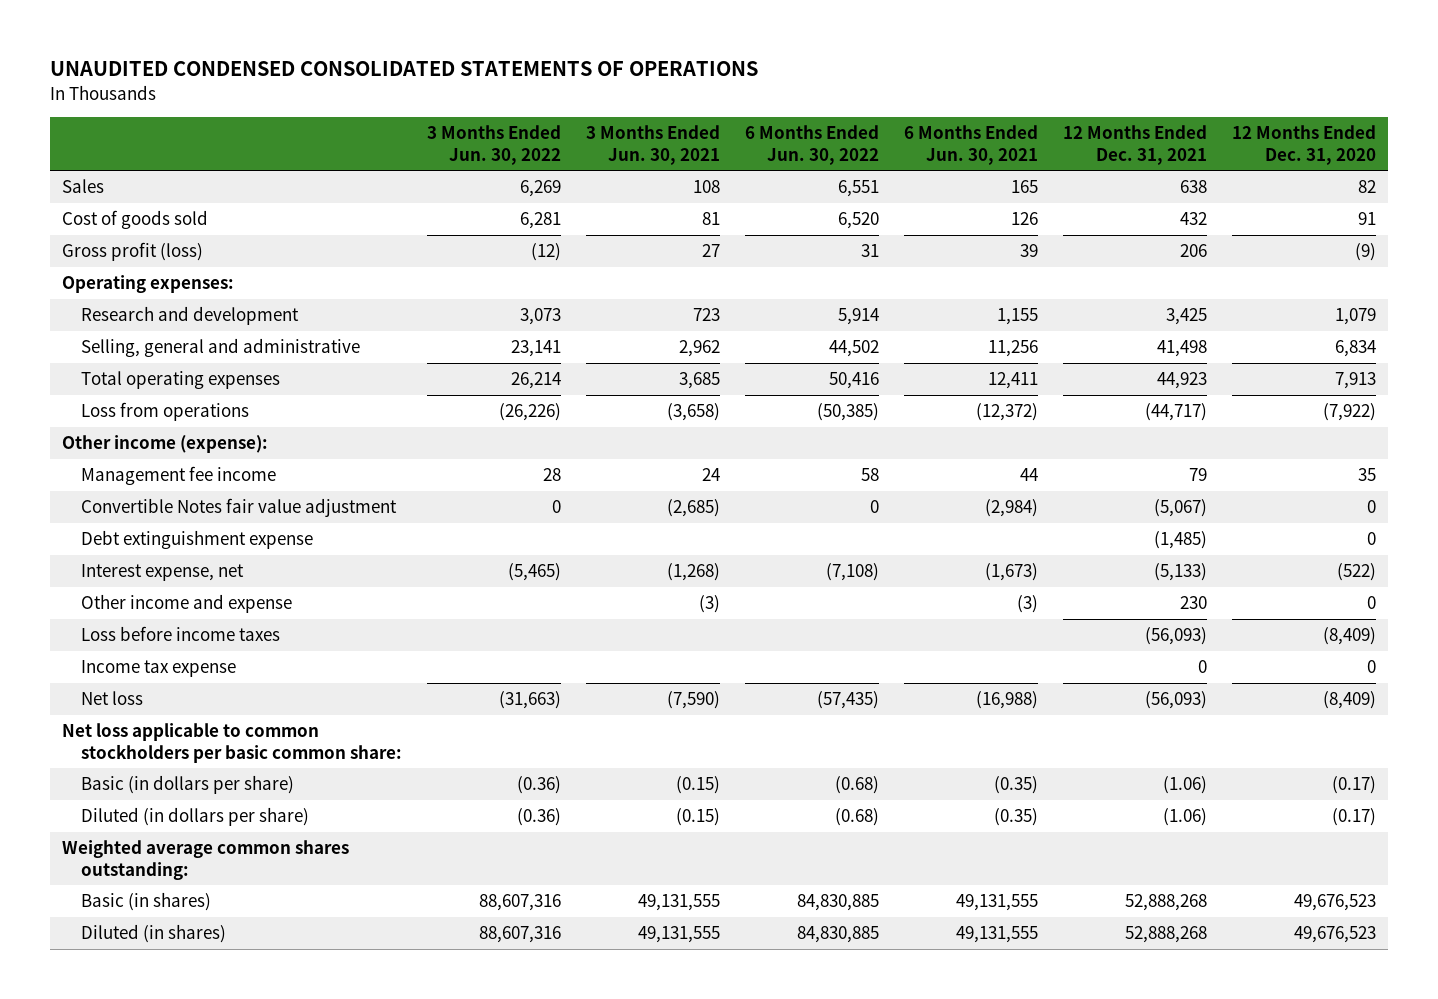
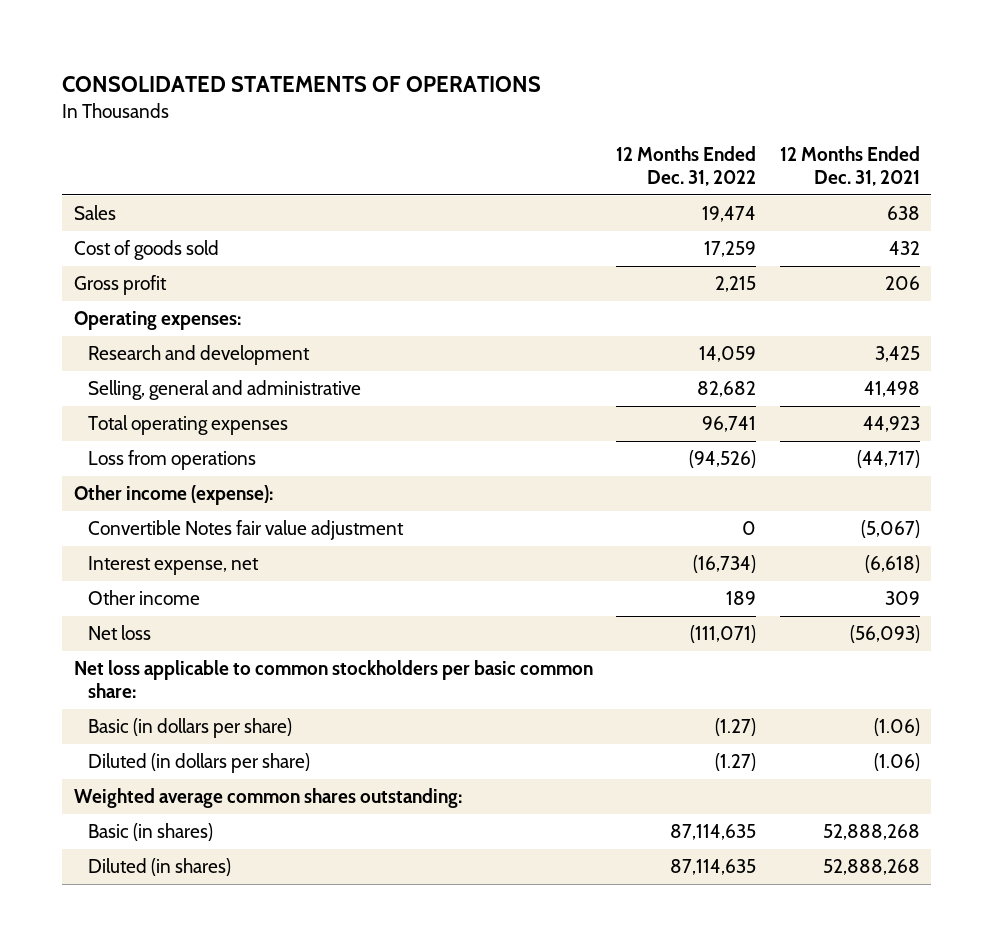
[49,61,758,77] UNAUDITED CONDENSED CONSOLIDATED STATEMENTS OF OPERATIONS -> [62,76,542,93] CONSOLIDATED STATEMENTS OF OPERATIONS
[426,124,561,165] 3 Months Ended Jun. 30, 2022 -> none
[585,124,720,165] 3 Months Ended Jun. 30, 2021 -> none
[744,124,879,165] 6 Months Ended Jun. 30, 2022 -> none
[903,124,1038,165] 6 Months Ended Jun. 30, 2021 -> none
[1231,124,1376,165] 12 Months Ended Dec. 31, 2020 -> none
none -> [616,146,757,186] 12 Months Ended Dec. 31, 2022
[62,242,204,262] Gross profit (loss) -> [74,275,168,296] Gross profit
[80,466,276,486] Management fee income -> none
[80,530,313,550] Debt extinguishment expense -> none
[80,626,280,642] Loss before income taxes -> none
[80,660,236,678] Income tax expense -> none
[1153,563,1207,582] (5,133) -> [864,555,920,574] (6,618)
[80,594,292,614] Other income and expense -> [87,590,200,606] Other income
[1179,596,1207,610] 230 -> [884,591,920,606] 309

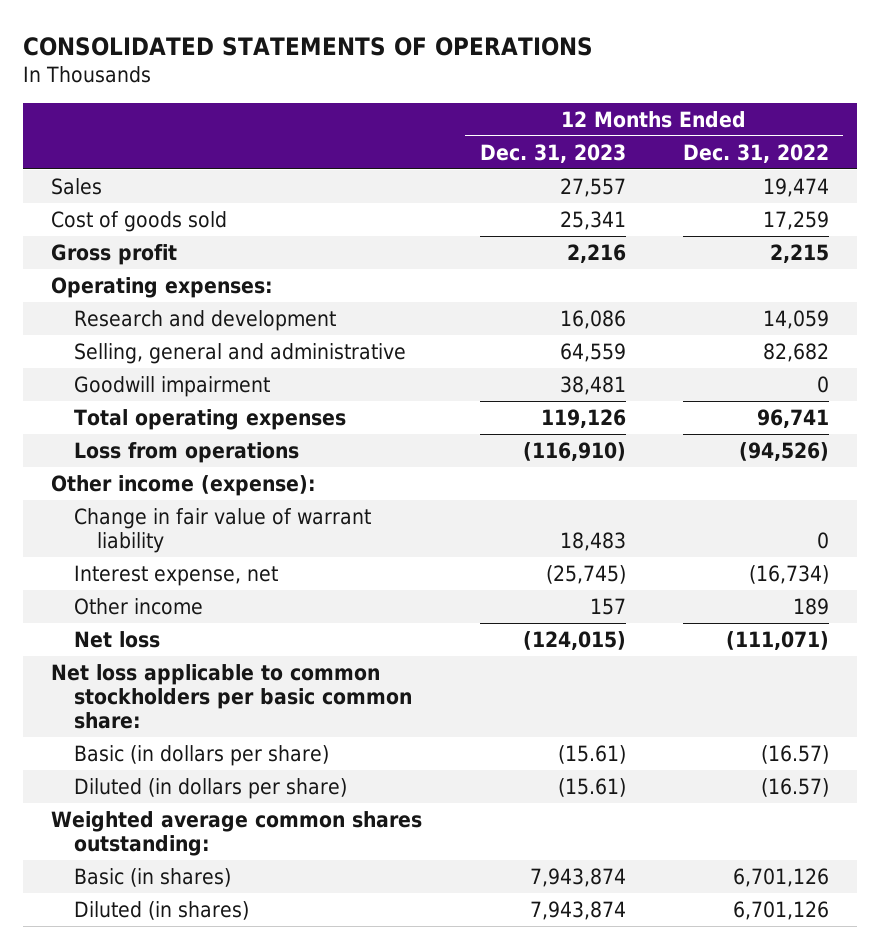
[779,146,920,186] 12 Months Ended Dec. 31, 2021 -> none
none -> [479,143,626,163] Dec. 31, 2023
none -> [74,376,271,398] Goodwill impairment
[87,520,404,541] Convertible Notes fair value adjustment -> none
none -> [74,508,372,554] Change in fair value of warrant liability
[715,718,757,737] (1.27) -> [760,745,829,765] (16.57)
[715,753,757,772] (1.27) -> [760,778,829,798] (16.57)
[670,824,757,841] 87,114,635 -> [732,868,829,888] 6,701,126
[670,859,757,876] 87,114,635 -> [732,901,829,921] 6,701,126

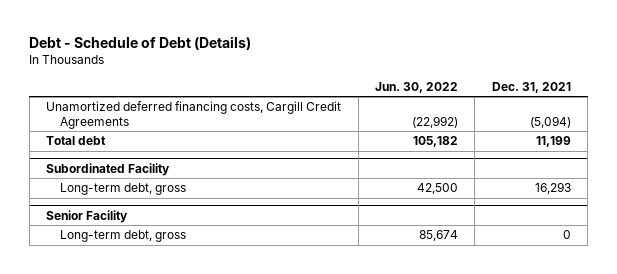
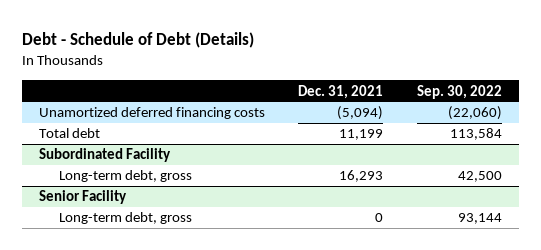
[374,81,458,93] Jun. 30, 2022 -> none
none -> [416,84,502,99] Sep. 30, 2022
[46,101,342,129] Unamortized deferred financing costs, Cargill Credit Agreements -> [38,107,265,120] Unamortized deferred financing costs

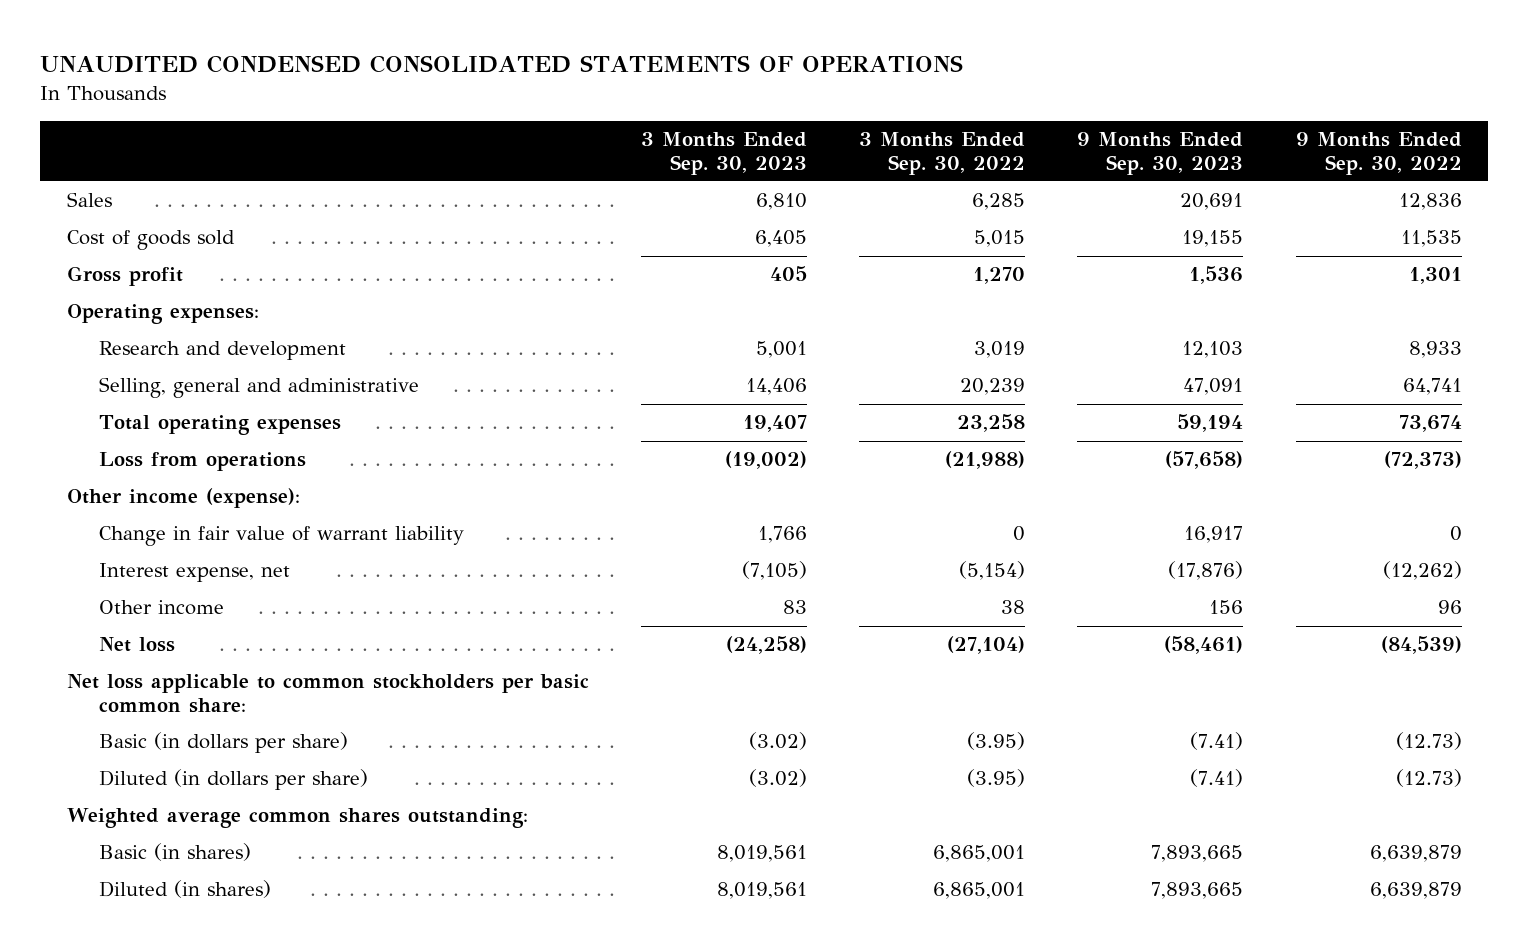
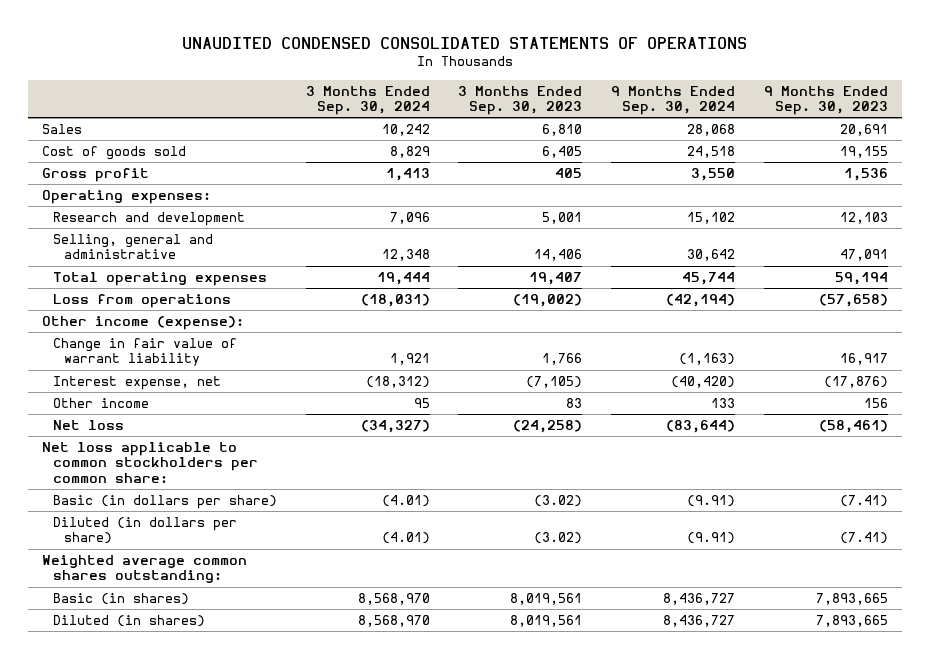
[859,132,1026,175] 3 Months Ended Sep. 30, 2022 -> none
[1295,132,1462,175] 9 Months Ended Sep. 30, 2022 -> none
none -> [305,85,430,116] 3 Months Ended Sep. 30, 2024
none -> [611,85,736,116] 9 Months Ended Sep. 30, 2024
[66,674,589,714] Net loss applicable to common stockholders per basic common share: -> [42,442,259,483] Net loss applicable to common stockholders per common share:

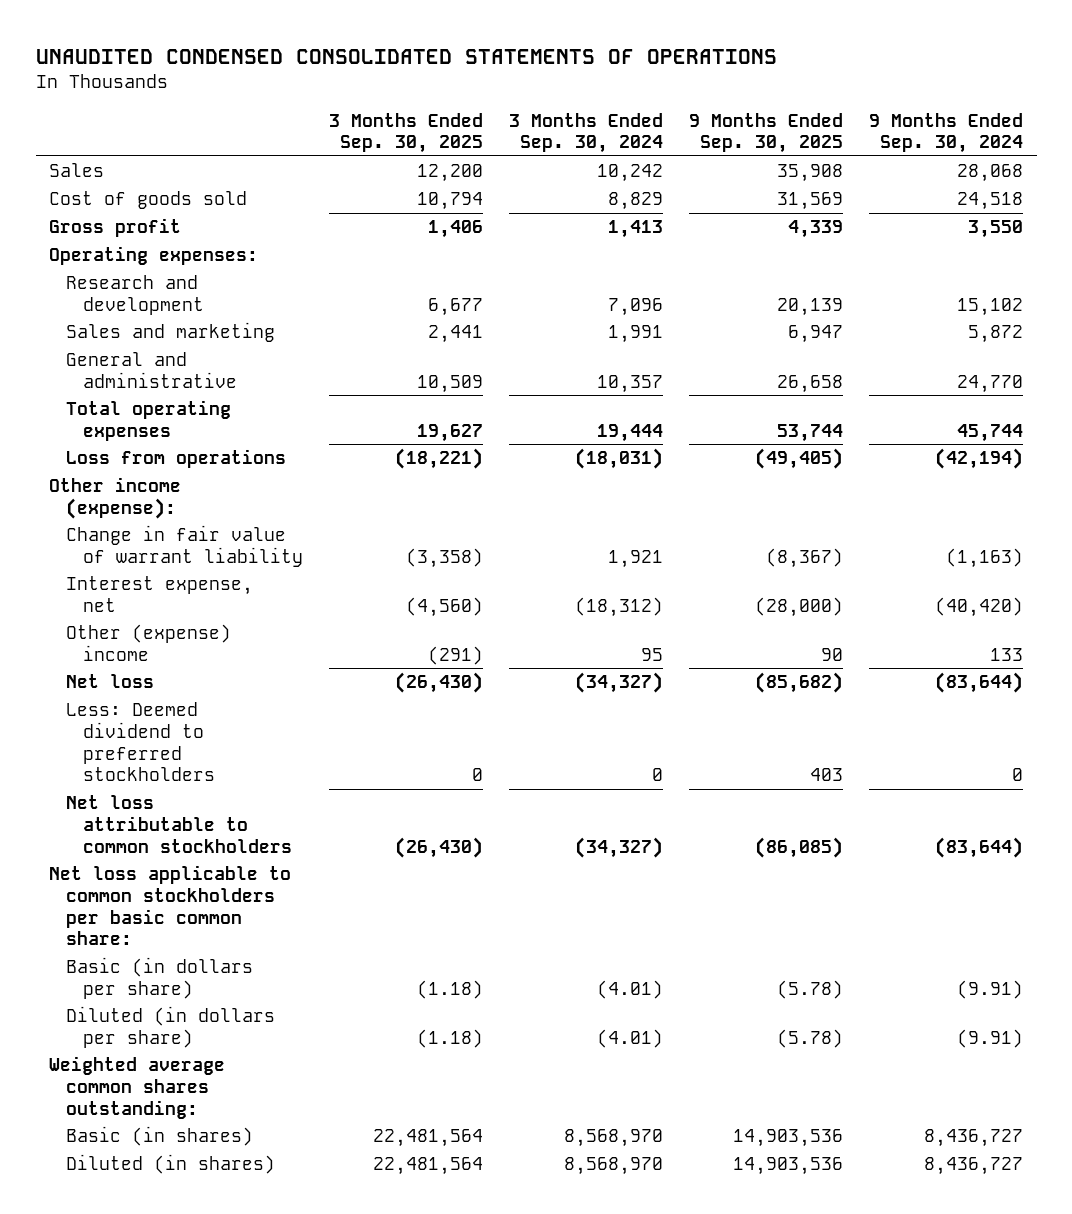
[458,85,583,116] 3 Months Ended Sep. 30, 2023 -> none
[763,85,888,116] 9 Months Ended Sep. 30, 2023 -> none
none -> [328,112,483,154] 3 Months Ended Sep. 30, 2025
none -> [689,112,844,154] 9 Months Ended Sep. 30, 2025
none -> [65,322,275,343] Sales and marketing
[53,234,214,260] Selling, general and administrative -> [65,352,237,388] General and administrative
[381,249,430,262] 12,348 -> [597,374,664,393] 10,357
[687,249,736,262] 30,642 -> [957,374,1024,393] 24,770
[53,398,150,409] Other income -> [65,624,231,661] Other (expense) income
none -> [65,702,215,782] Less: Deemed dividend to preferred stockholders
none -> [65,795,292,853] Net loss attributable to common stockholders
[42,442,259,483] Net loss applicable to common stockholders per common share: -> [48,865,291,946] Net loss applicable to common stockholders per basic common share:

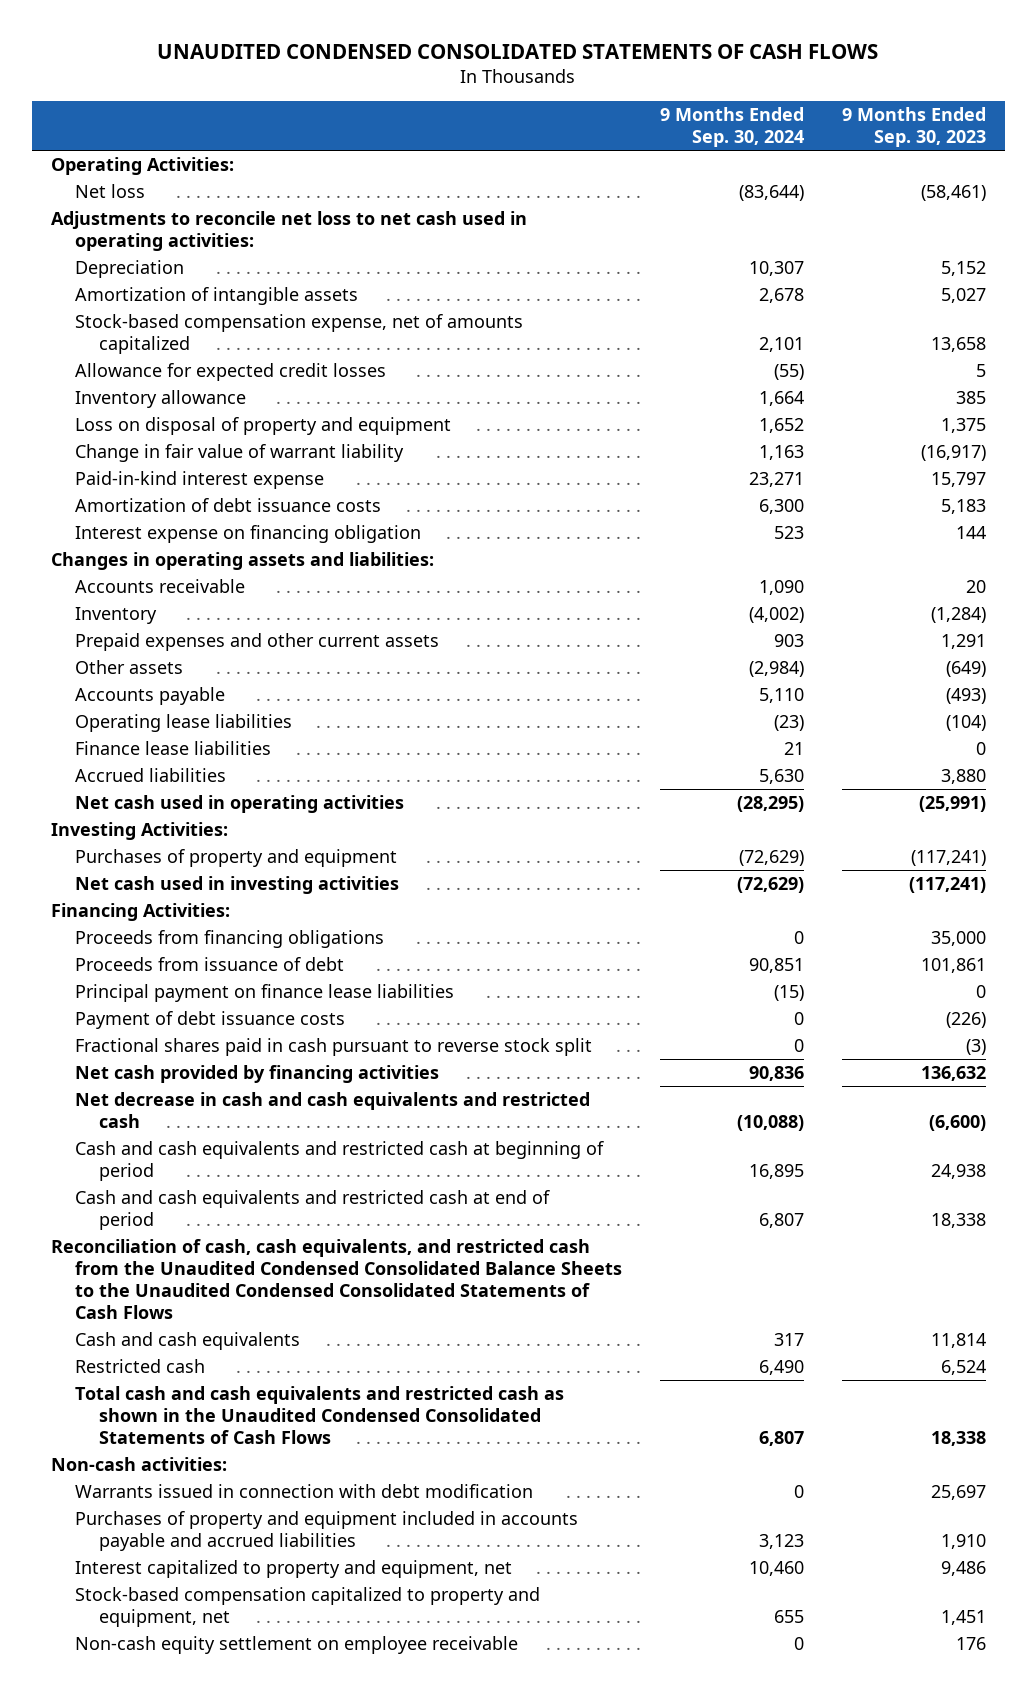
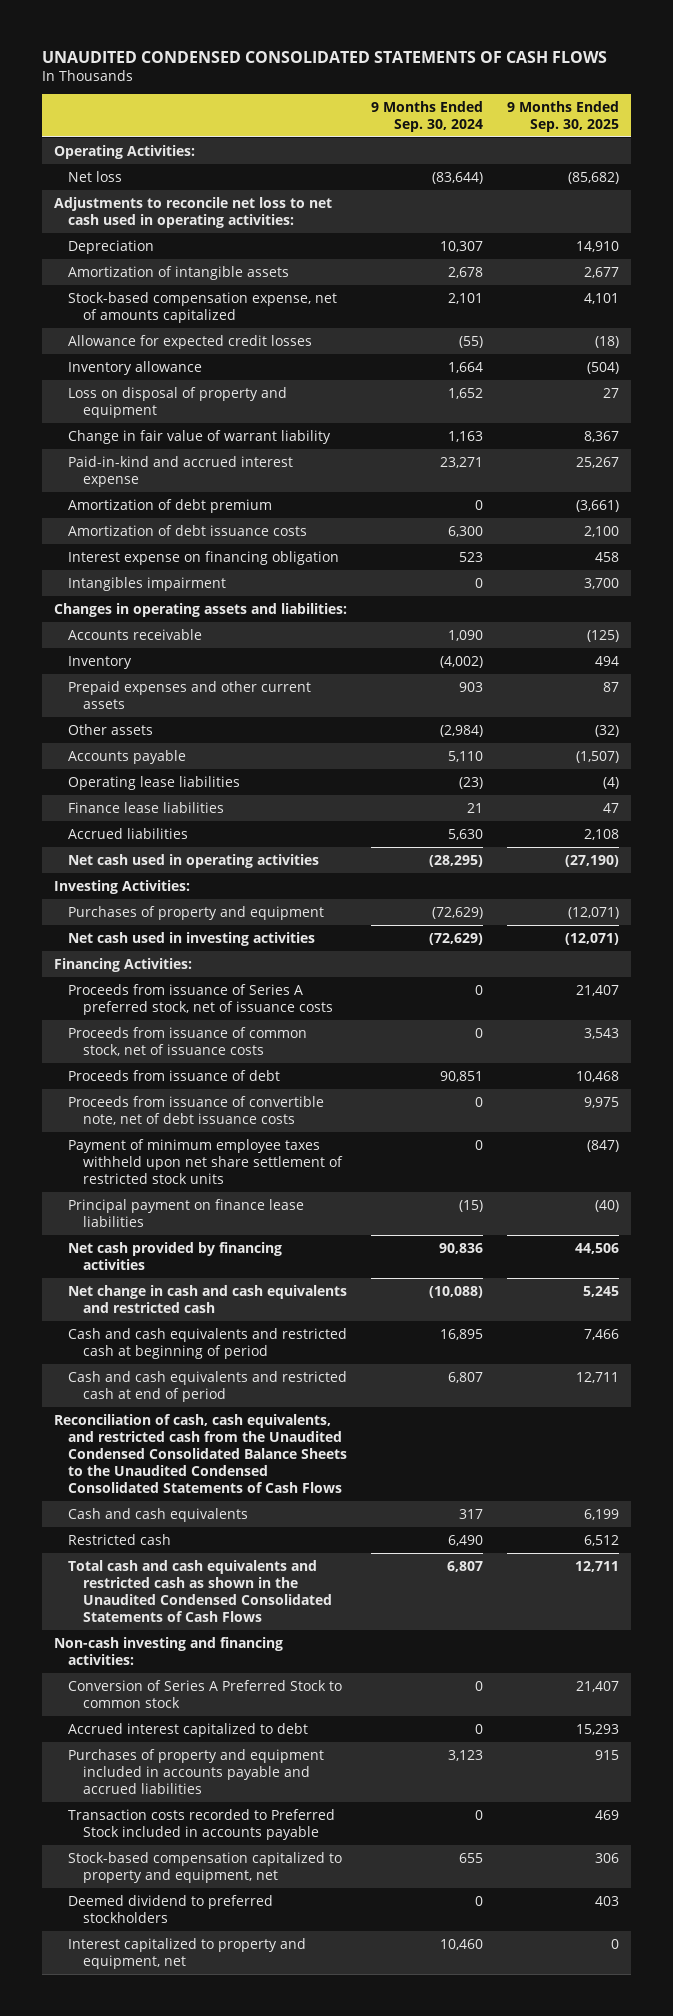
[841,107,986,148] 9 Months Ended Sep. 30, 2023 -> none
none -> [507,100,620,132] 9 Months Ended Sep. 30, 2025
[74,470,324,489] Paid-in-kind interest expense -> [68,455,294,487] Paid-in-kind and accrued interest expense
none -> [68,498,273,513] Amortization of debt premium
none -> [68,576,227,591] Intangibles impairment
[74,929,384,948] Proceeds from financing obligations -> none
none -> [68,983,333,1015] Proceeds from issuance of Series A preferred stock, net of issuance costs
none -> [68,1026,308,1056] Proceeds from issuance of common stock, net of issuance costs
none -> [68,1095,325,1125] Proceeds from issuance of convertible note, net of debt issuance costs
none -> [68,1138,343,1184] Payment of minimum employee taxes withheld upon net share settlement of restricted stock units
[74,1010,345,1029] Payment of debt issuance costs -> none
[74,1037,592,1056] Fractional shares paid in cash pursuant to reverse stock split -> none
[74,1091,590,1128] Net decrease in cash and cash equivalents and restricted cash -> [68,1284,348,1313] Net change in cash and cash equivalents and restricted cash
[74,1483,533,1498] Warrants issued in connection with debt modification -> none
[50,1456,227,1471] Non-cash activities: -> [53,1636,283,1665] Non-cash investing and financing activities:
none -> [68,1679,343,1708] Conversion of Series A Preferred Stock to common stock
none -> [68,1722,309,1737] Accrued interest capitalized to debt
none -> [68,1808,336,1840] Transaction costs recorded to Preferred Stock included in accounts payable
[74,1635,518,1654] Non-cash equity settlement on employee receivable -> none
none -> [68,1894,274,1923] Deemed dividend to preferred stockholders
[74,1559,512,1578] Interest capitalized to property and equipment, net -> [68,1937,307,1969] Interest capitalized to property and equipment, net

